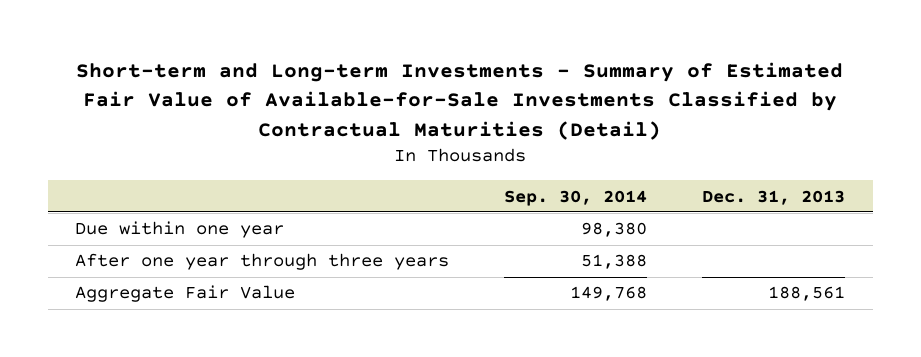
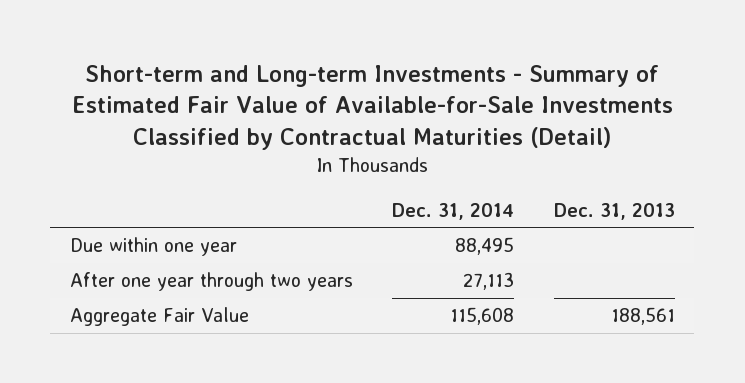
[504,189,648,206] Sep. 30, 2014 -> none
none -> [392,202,515,220] Dec. 31, 2014
[75,253,450,271] After one year through three years -> [70,272,354,292] After one year through two years

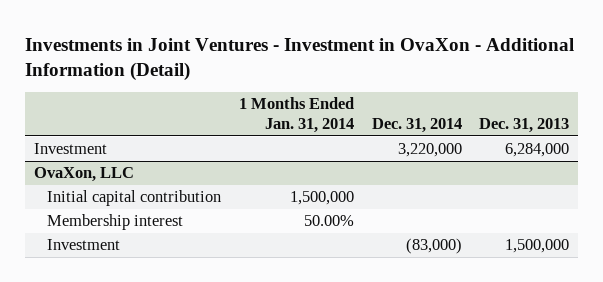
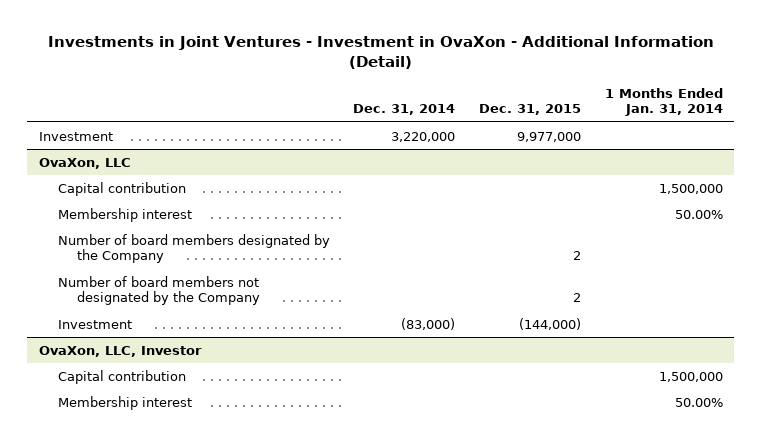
[479,117,570,133] Dec. 31, 2013 -> none
none -> [478,104,581,116] Dec. 31, 2015
[47,190,222,207] Initial capital contribution -> [57,181,186,196] Capital contribution
none -> [57,233,330,264] Number of board members designated by the Company
none -> [57,275,260,306] Number of board members not designated by the Company
none -> [38,345,202,357] OvaXon, LLC, Investor
none -> [57,369,186,384] Capital contribution
none -> [57,395,192,410] Membership interest

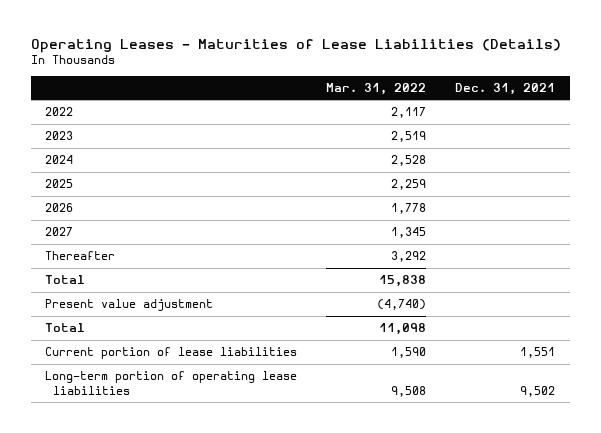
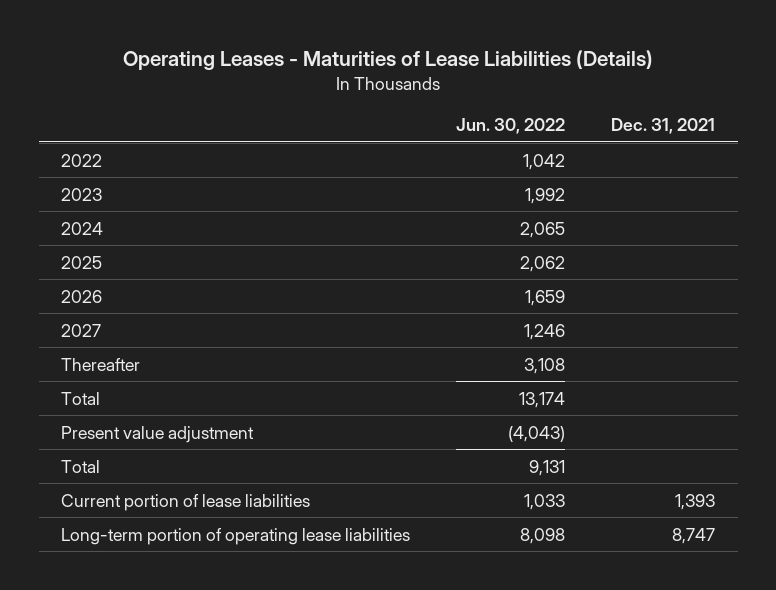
[326,82,427,95] Mar. 31, 2022 -> none
none -> [456,118,566,135] Jun. 30, 2022
[520,347,556,359] 1,551 -> [674,493,715,510] 1,393
[520,385,556,397] 9,502 -> [671,527,715,544] 8,747

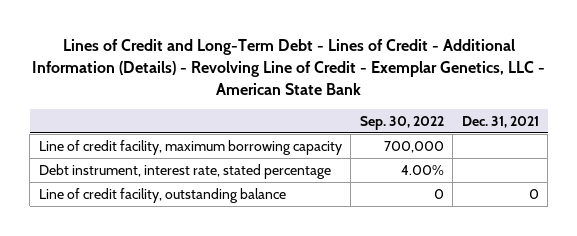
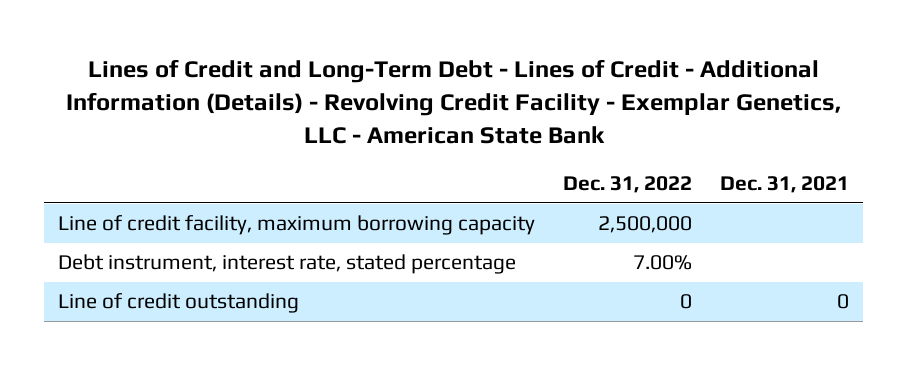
[31,39,545,95] Lines of Credit and Long-Term Debt - Lines of Credit - Additional Information (Details) - Revolving Line of Credit - Exemplar Genetics, LLC - American State Bank -> [65,59,841,144] Lines of Credit and Long-Term Debt - Lines of Credit - Additional Information (Details) - Revolving Credit Facility - Exemplar Genetics, LLC - American State Bank
[359,115,444,130] Sep. 30, 2022 -> none
none -> [563,176,693,194] Dec. 31, 2022
[38,187,286,203] Line of credit facility, outstanding balance -> [58,293,300,314] Line of credit outstanding

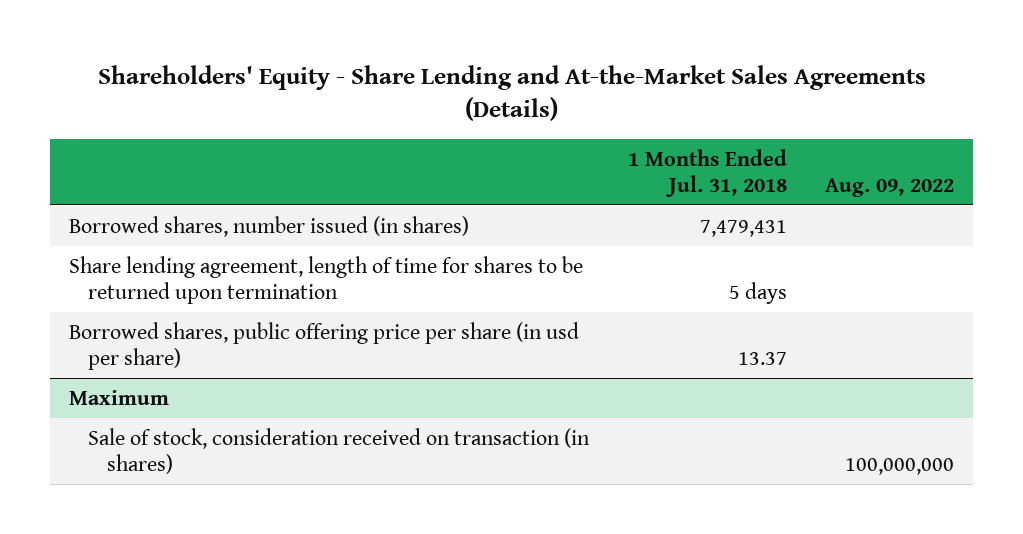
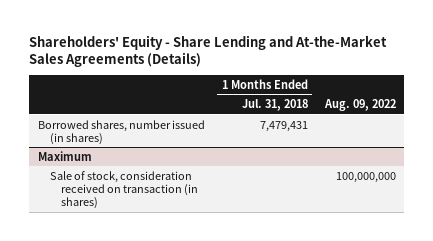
[69,255,584,304] Share lending agreement, length of time for shares to be returned upon termination -> none
[69,321,580,370] Borrowed shares, public offering price per share (in usd per share) -> none

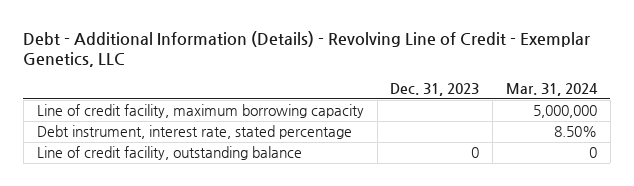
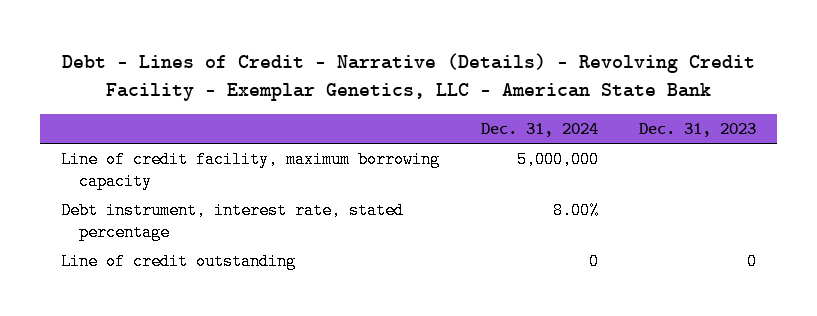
[23,30,591,68] Debt - Additional Information (Details) - Revolving Line of Credit - Exemplar Genetics, LLC -> [61,53,755,101] Debt - Lines of Credit - Narrative (Details) - Revolving Credit Facility - Exemplar Genetics, LLC - American State Bank
[506,83,599,97] Mar. 31, 2024 -> none
none -> [480,122,598,137] Dec. 31, 2024
[36,146,302,161] Line of credit facility, outstanding balance -> [61,253,297,271] Line of credit outstanding

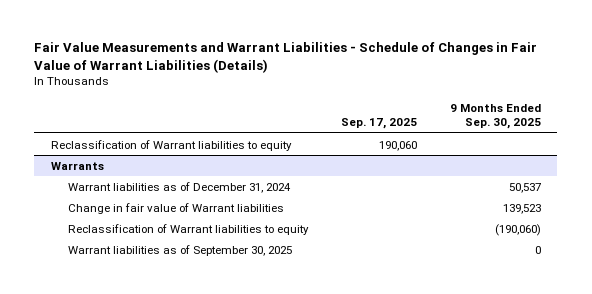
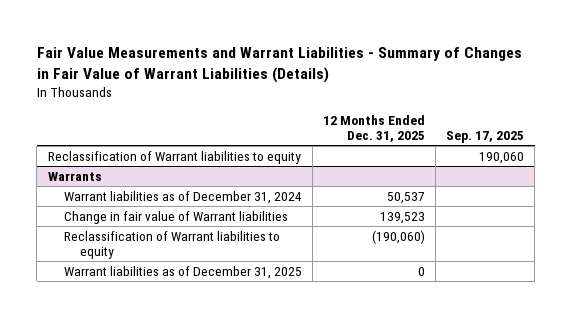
[34,41,538,73] Fair Value Measurements and Warrant Liabilities - Schedule of Changes in Fair Value of Warrant Liabilities (Details) -> [36,46,522,83] Fair Value Measurements and Warrant Liabilities - Summary of Changes in Fair Value of Warrant Liabilities (Details)
[449,103,541,129] 9 Months Ended Sep. 30, 2025 -> none
none -> [322,114,425,143] 12 Months Ended Dec. 31, 2025
[68,244,293,256] Warrant liabilities as of September 30, 2025 -> [63,265,302,279] Warrant liabilities as of December 31, 2025

